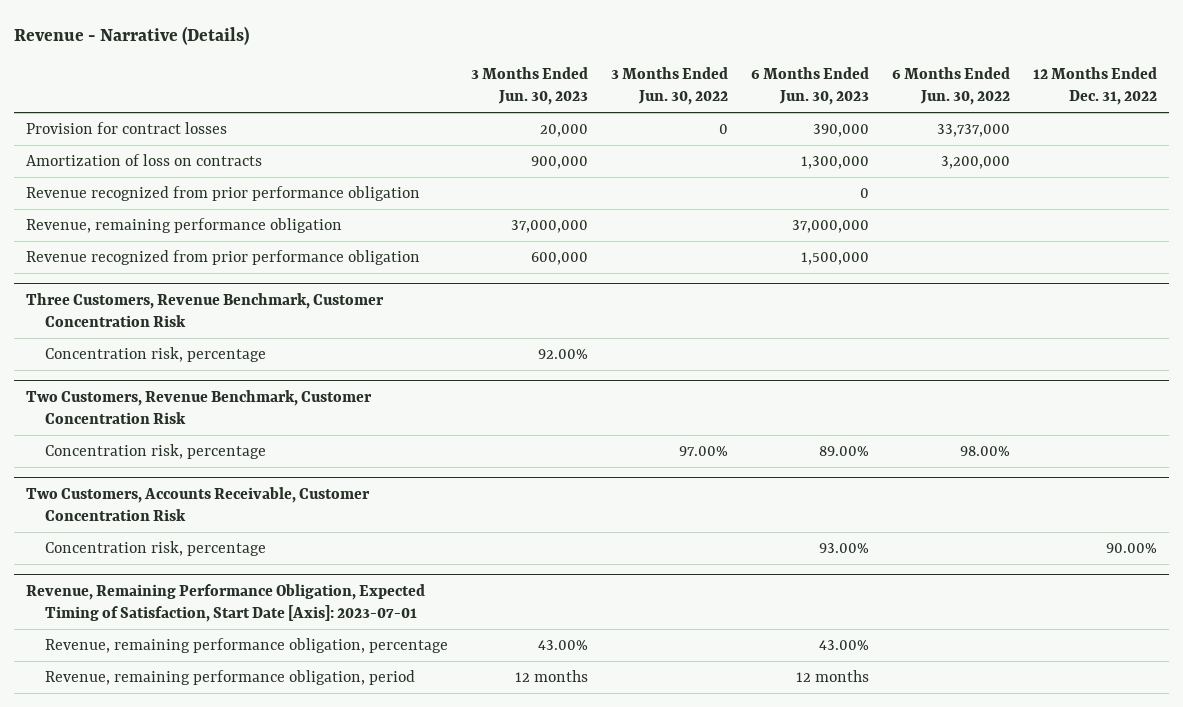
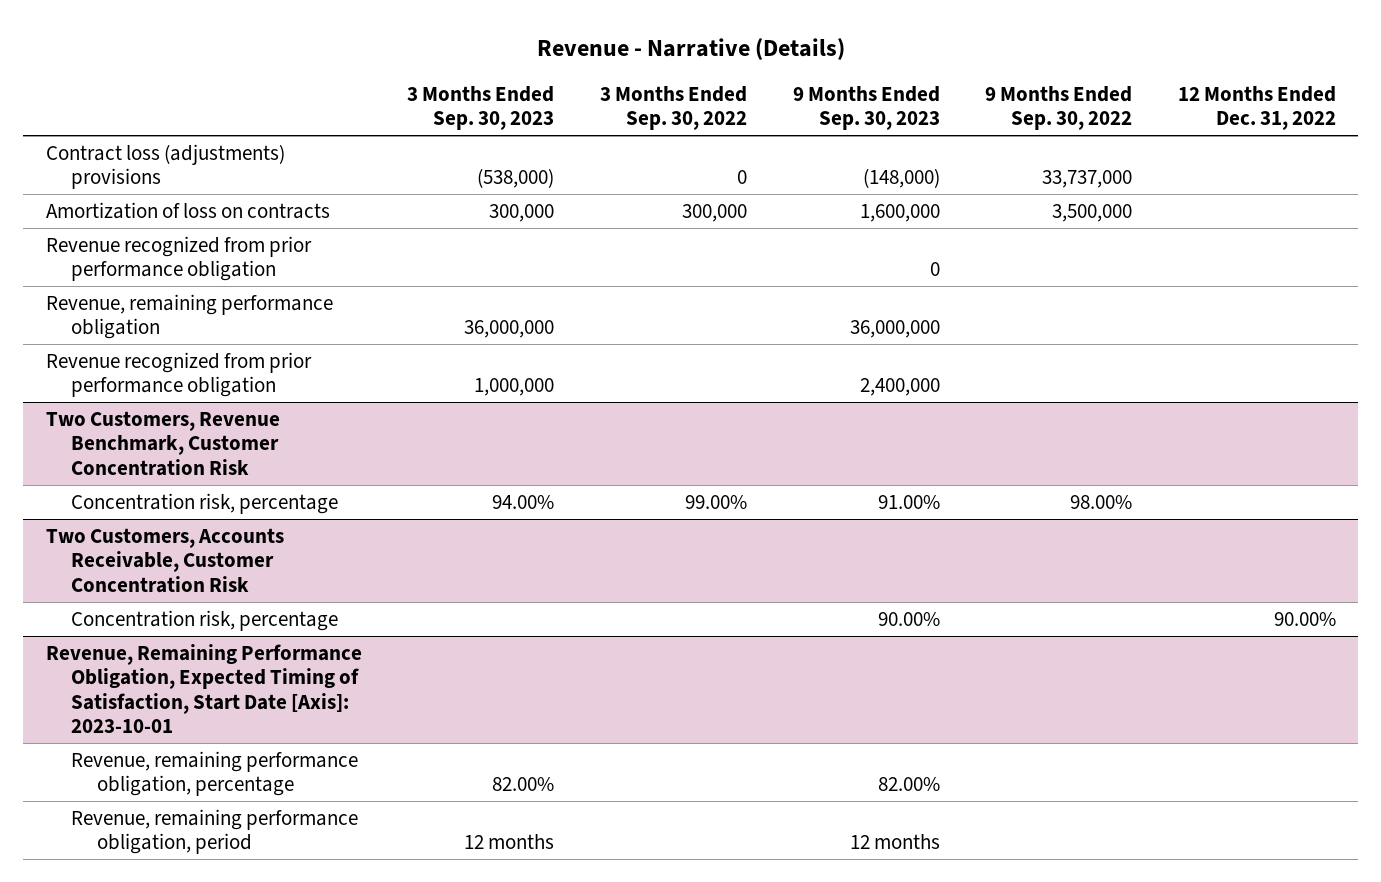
[470,67,588,106] 3 Months Ended Jun. 30, 2023 -> none
[610,67,728,106] 3 Months Ended Jun. 30, 2022 -> none
[750,67,869,106] 6 Months Ended Jun. 30, 2023 -> none
[891,67,1010,106] 6 Months Ended Jun. 30, 2022 -> none
none -> [407,85,555,131] 3 Months Ended Sep. 30, 2023
none -> [599,85,747,131] 3 Months Ended Sep. 30, 2022
none -> [792,85,940,131] 9 Months Ended Sep. 30, 2023
none -> [985,85,1133,131] 9 Months Ended Sep. 30, 2022
[25,121,227,134] Provision for contract losses -> [45,143,285,190] Contract loss (adjustments) provisions
[25,292,384,327] Three Customers, Revenue Benchmark, Customer Concentration Risk -> none
[44,346,266,362] Concentration risk, percentage -> none
[25,583,425,622] Revenue, Remaining Performance Obligation, Expected Timing of Satisfaction, Start Date [Axis]: 2023-07-01 -> none
[44,637,448,653] Revenue, remaining performance obligation, percentage -> none
[44,669,415,685] Revenue, remaining performance obligation, period -> none
none -> [45,643,362,734] Revenue, Remaining Performance Obligation, Expected Timing of Satisfaction, Start Date [Axis]: 2023-10-01
none -> [71,750,359,797] Revenue, remaining performance obligation, percentage
none -> [71,808,359,855] Revenue, remaining performance obligation, period

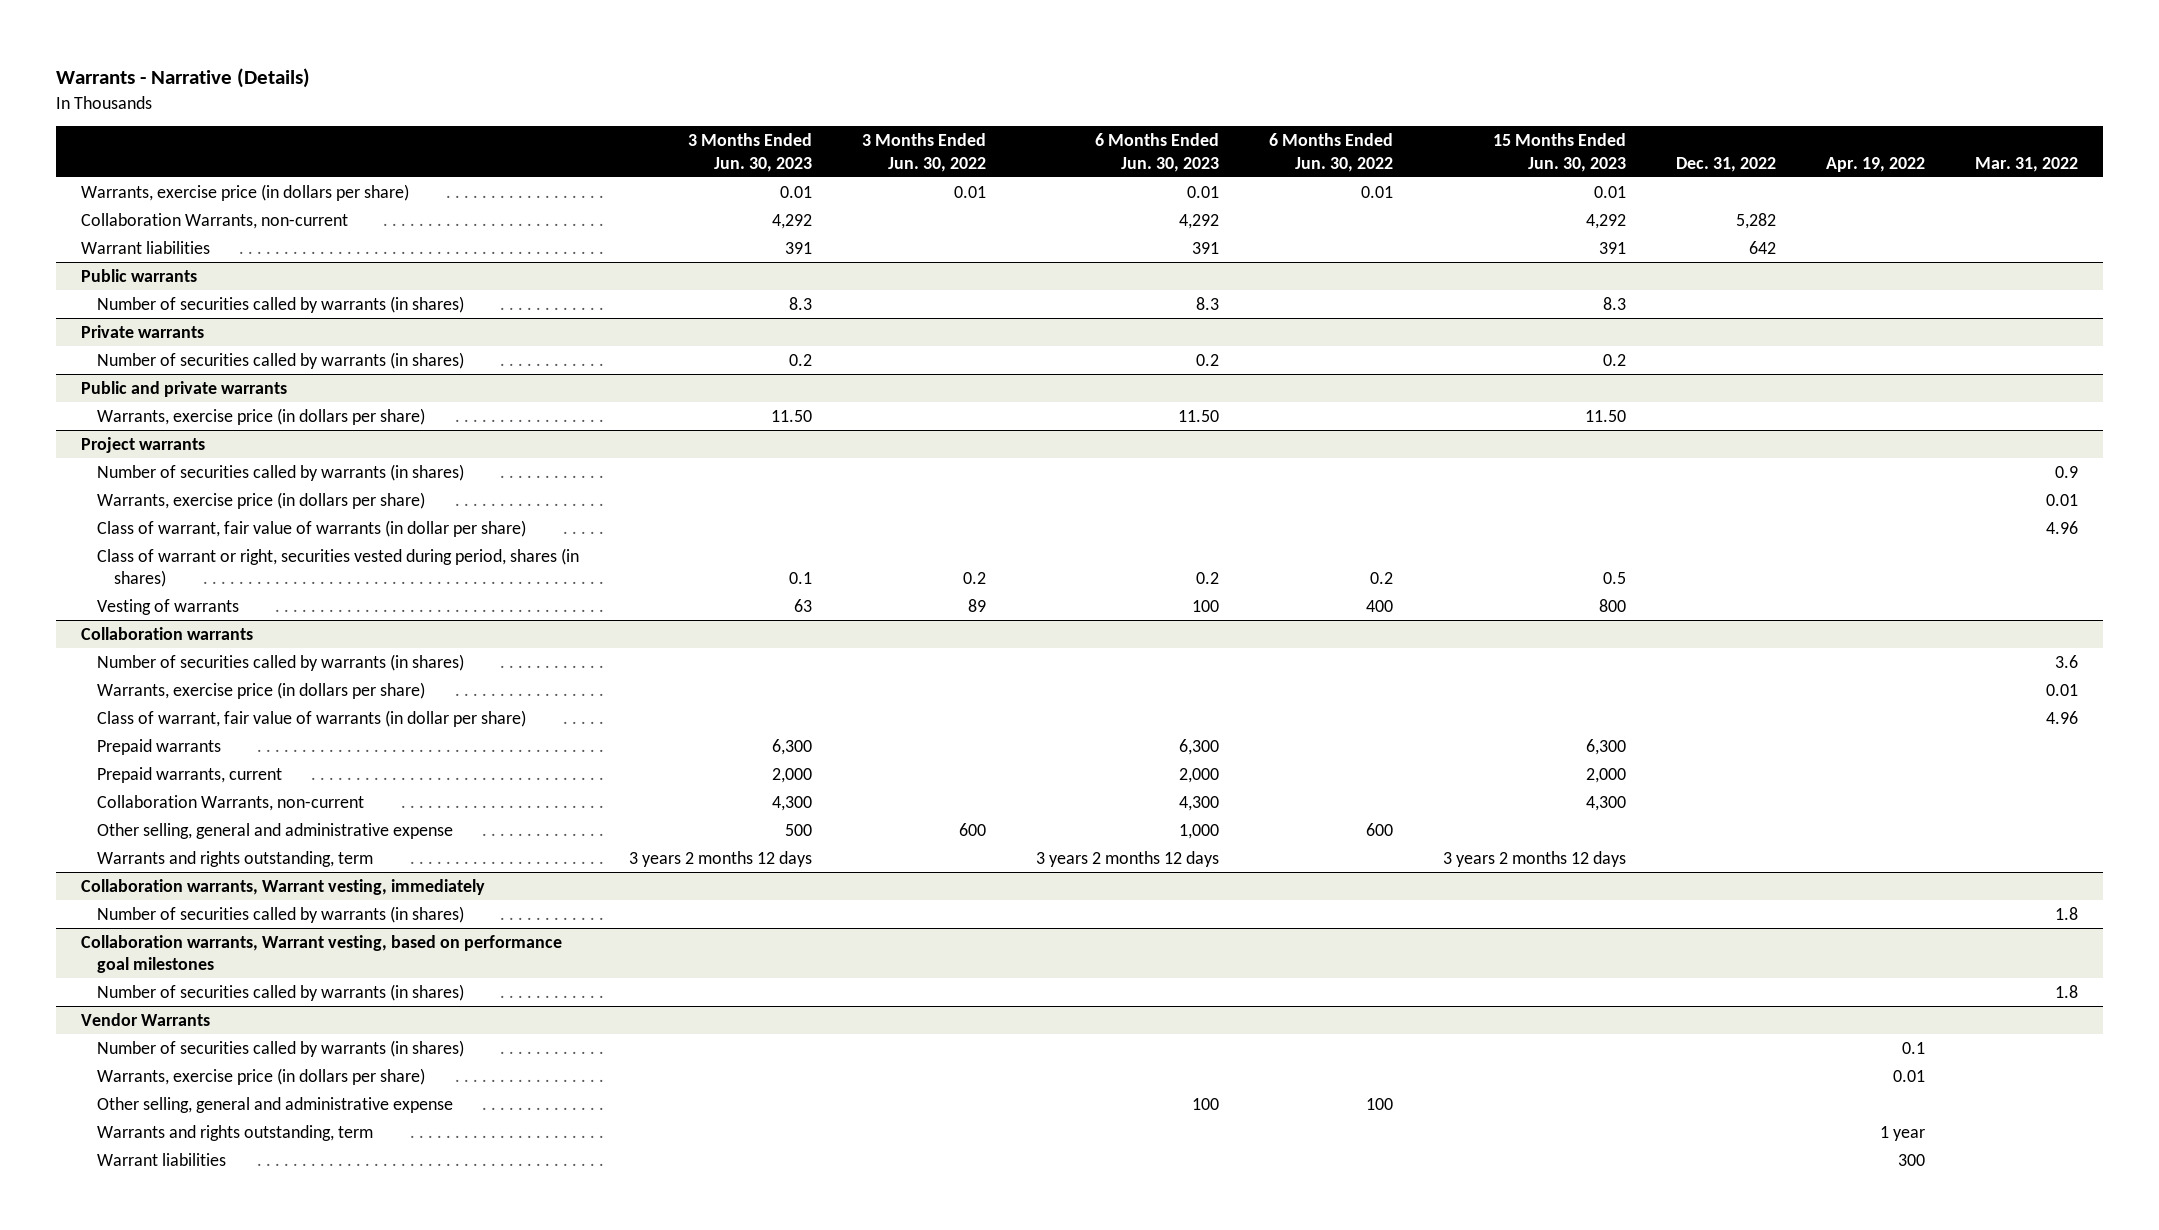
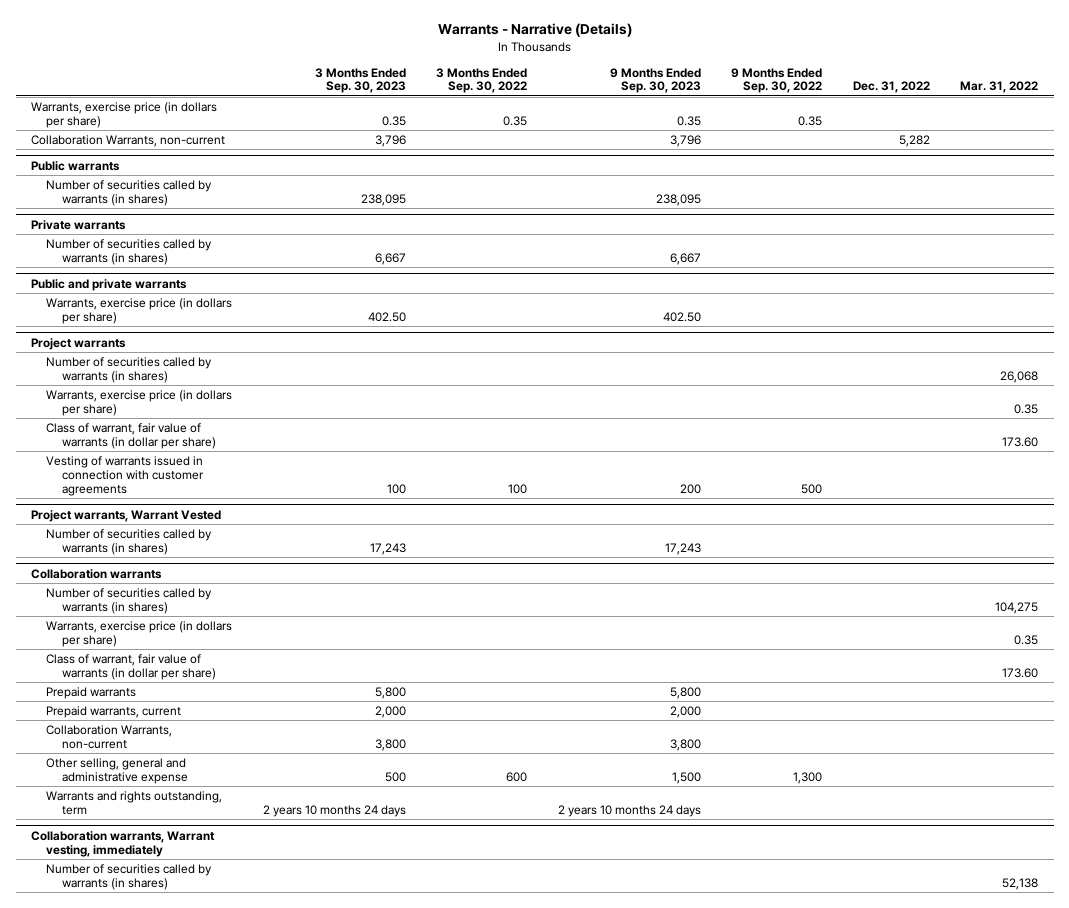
[688,133,813,172] 3 Months Ended Jun. 30, 2023 -> none
[862,133,987,172] 3 Months Ended Jun. 30, 2022 -> none
[1095,133,1220,172] 6 Months Ended Jun. 30, 2023 -> none
[1269,133,1394,172] 6 Months Ended Jun. 30, 2022 -> none
[1493,133,1627,172] 15 Months Ended Jun. 30, 2023 -> none
[1826,156,1926,172] Apr. 19, 2022 -> none
none -> [314,67,406,94] 3 Months Ended Sep. 30, 2023
none -> [436,67,528,94] 3 Months Ended Sep. 30, 2022
none -> [609,67,701,94] 9 Months Ended Sep. 30, 2023
none -> [731,67,823,94] 9 Months Ended Sep. 30, 2022
[81,240,211,254] Warrant liabilities -> none
[97,547,580,588] Class of warrant or right, securities vested during period, shares (in shares) -> none
[2055,465,2079,478] 0.9 -> [1000,370,1039,383] 26,068
[2046,493,2079,506] 0.01 -> [1014,403,1039,414] 0.35
[2046,520,2079,534] 4.96 -> [1002,436,1039,447] 173.60
[97,598,240,615] Vesting of warrants -> [46,455,204,496] Vesting of warrants issued in connection with customer agreements
none -> [30,509,221,522] Project warrants, Warrant Vested
none -> [46,528,213,555] Number of securities called by warrants (in shares)
[2055,654,2079,668] 3.6 -> [995,601,1039,614] 104,275
[2046,683,2079,696] 0.01 -> [1014,634,1039,645] 0.35
[2046,710,2079,724] 4.96 -> [1002,667,1039,678] 173.60
[81,934,563,974] Collaboration warrants, Warrant vesting, based on performance goal milestones -> none
[97,983,465,1001] Number of securities called by warrants (in shares) -> none
[81,1012,211,1026] Vendor Warrants -> none
[97,1039,465,1057] Number of securities called by warrants (in shares) -> none
[97,1067,426,1085] Warrants, exercise price (in dollars per share) -> none
[97,1096,454,1113] Other selling, general and administrative expense -> none
[97,1124,374,1141] Warrants and rights outstanding, term -> none
[97,1152,227,1166] Warrant liabilities -> none
[2055,906,2079,920] 1.8 -> [1002,877,1039,890] 52,138

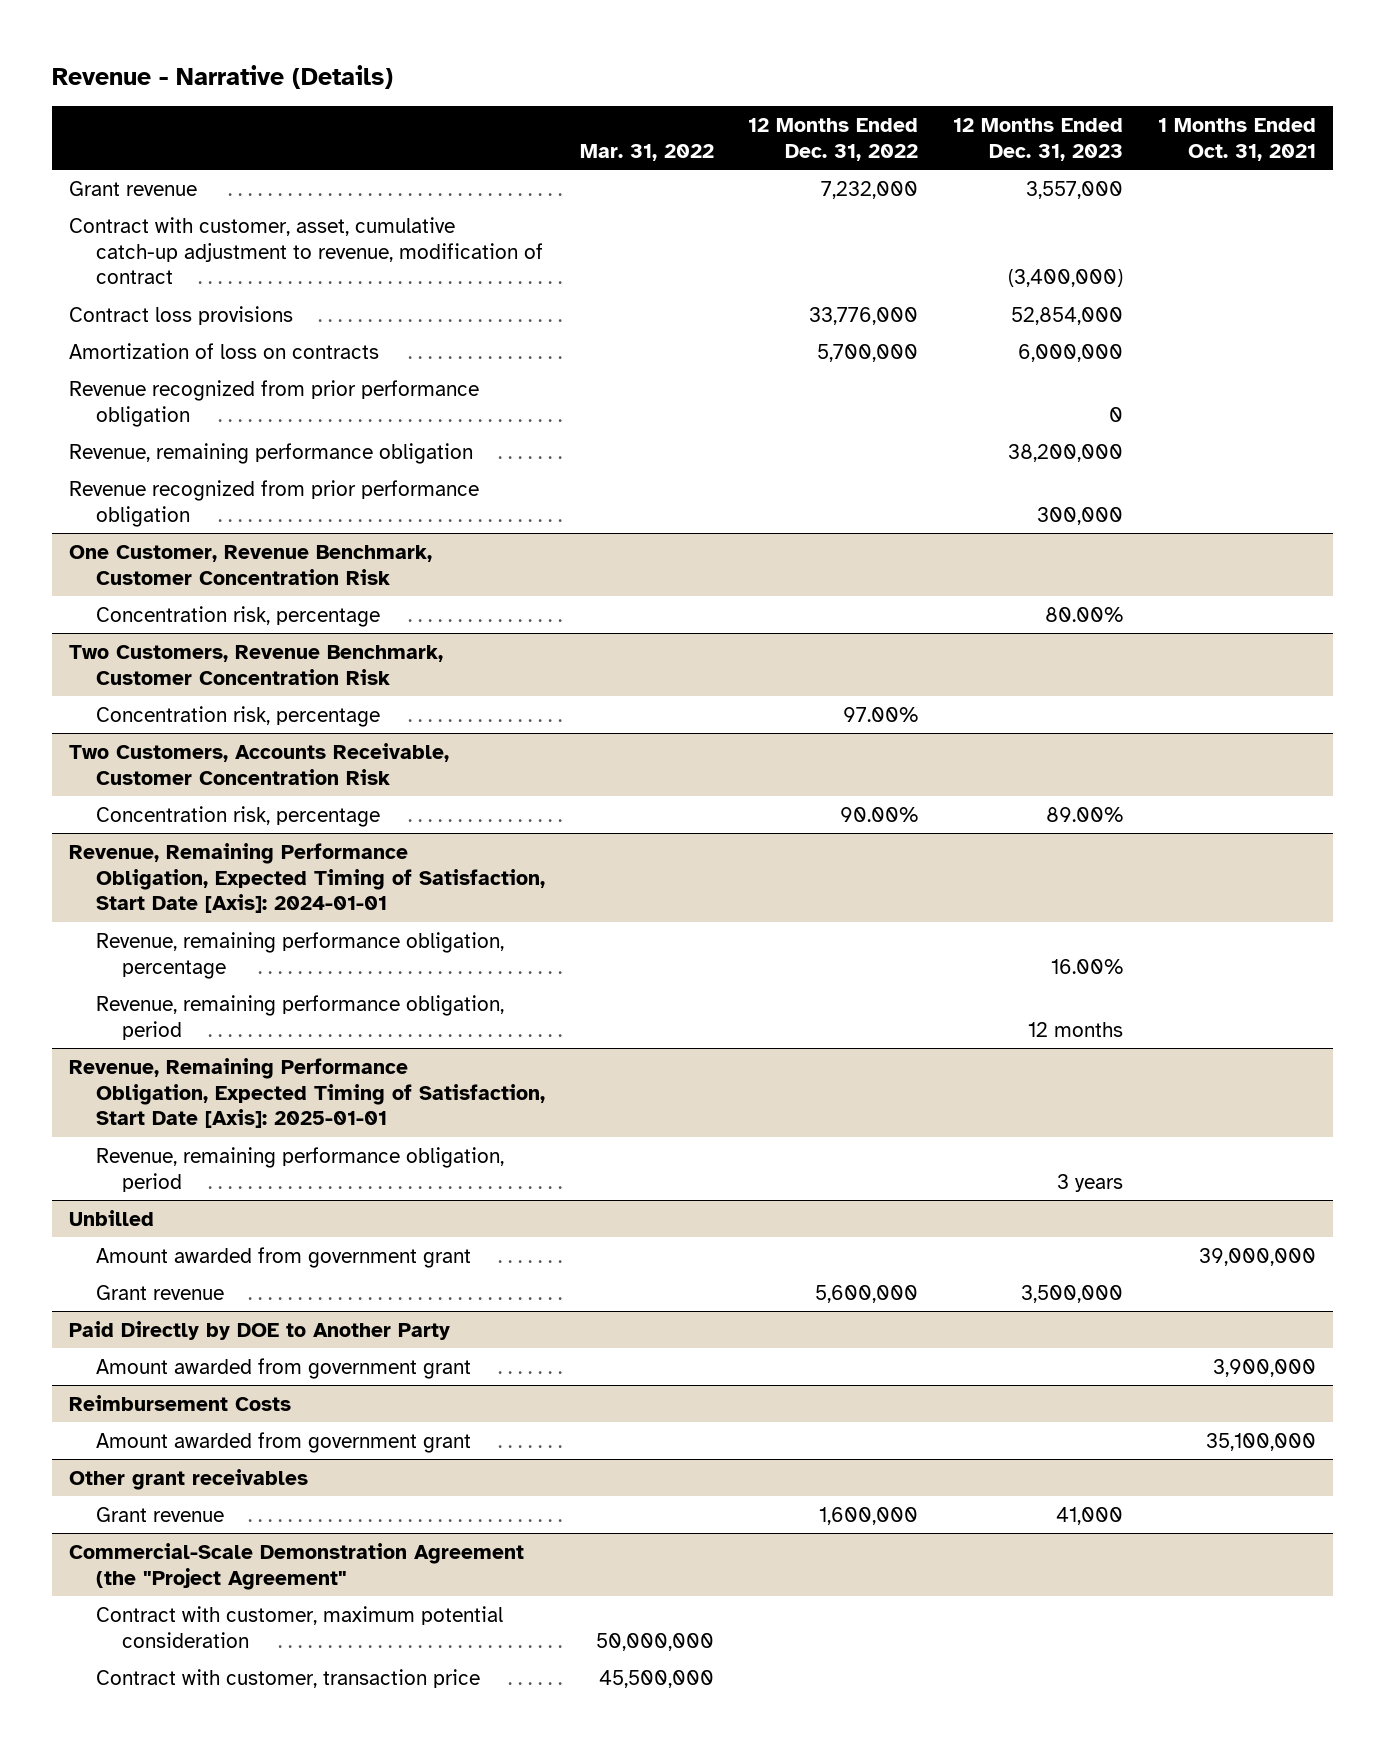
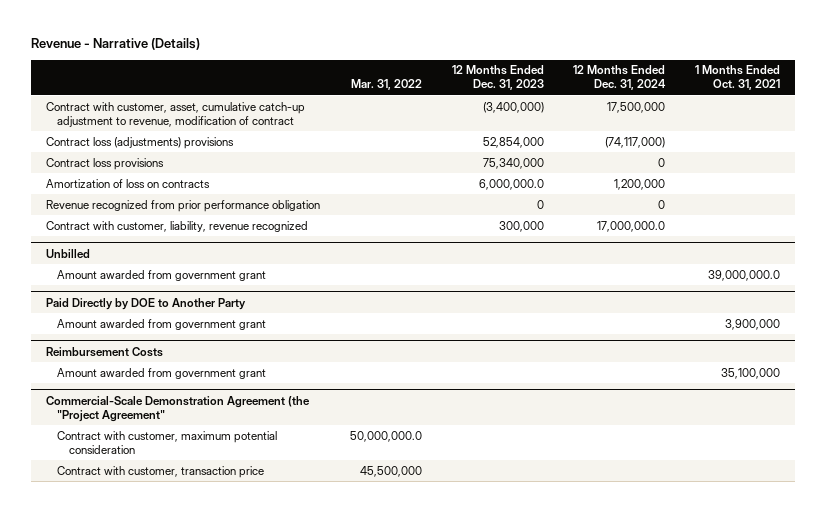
[748,117,919,161] 12 Months Ended Dec. 31, 2022 -> none
none -> [573,65,667,91] 12 Months Ended Dec. 31, 2024
[69,180,198,196] Grant revenue -> none
none -> [45,136,234,149] Contract loss (adjustments) provisions
[1010,306,1123,325] 52,854,000 -> [482,157,544,169] 75,340,000
[1017,343,1123,362] 6,000,000 -> [478,178,544,190] 6,000,000.0
[69,442,474,464] Revenue, remaining performance obligation -> none
[69,544,433,585] One Customer, Revenue Benchmark, Customer Concentration Risk -> none
[95,605,380,627] Concentration risk, percentage -> none
[69,644,444,685] Two Customers, Revenue Benchmark, Customer Concentration Risk -> none
[95,705,380,727] Concentration risk, percentage -> none
[69,742,450,785] Two Customers, Accounts Receivable, Customer Concentration Risk -> none
[95,805,380,827] Concentration risk, percentage -> none
[69,842,545,914] Revenue, Remaining Performance Obligation, Expected Timing of Satisfaction, Start Date [Axis]: 2024-01-01 -> none
[95,931,504,979] Revenue, remaining performance obligation, percentage -> none
[95,994,504,1040] Revenue, remaining performance obligation, period -> none
[69,1057,545,1129] Revenue, Remaining Performance Obligation, Expected Timing of Satisfaction, Start Date [Axis]: 2025-01-01 -> none
[95,1146,504,1192] Revenue, remaining performance obligation, period -> none
[69,479,480,527] Revenue recognized from prior performance obligation -> [45,220,308,232] Contract with customer, liability, revenue recognized
[95,1284,224,1300] Grant revenue -> none
[1198,1247,1316,1266] 39,000,000 -> [708,269,781,281] 39,000,000.0
[69,1468,309,1490] Other grant receivables -> none
[95,1506,224,1522] Grant revenue -> none
[595,1632,714,1651] 50,000,000 -> [349,430,422,442] 50,000,000.0

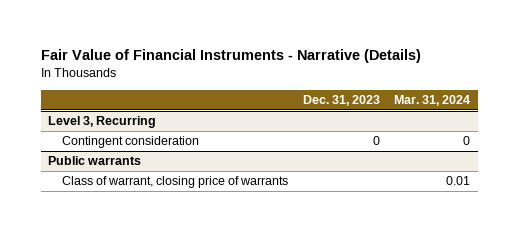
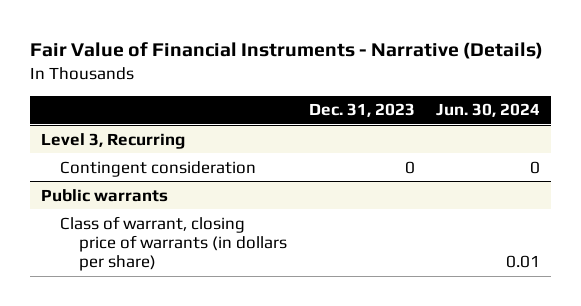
[394,94,471,106] Mar. 31, 2024 -> none
none -> [436,103,541,118] Jun. 30, 2024
[61,176,288,189] Class of warrant, closing price of warrants -> [60,215,288,272] Class of warrant, closing price of warrants (in dollars per share)

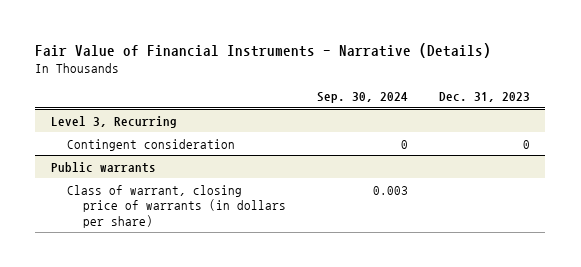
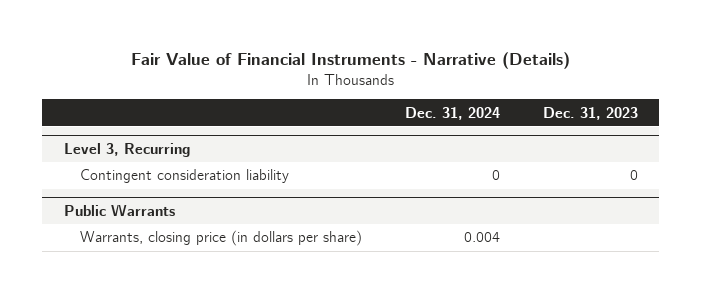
[316,92,408,104] Sep. 30, 2024 -> none
none -> [404,106,500,120] Dec. 31, 2024
[66,138,235,151] Contingent consideration -> [79,169,289,184] Contingent consideration liability
[50,161,156,173] Public warrants -> [63,204,175,217] Public Warrants
[66,184,286,228] Class of warrant, closing price of warrants (in dollars per share) -> [79,230,362,247] Warrants, closing price (in dollars per share)

